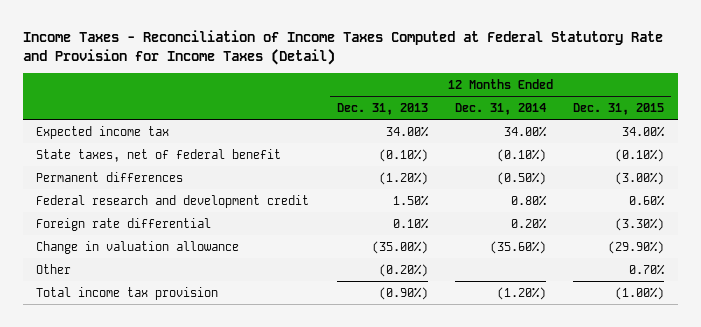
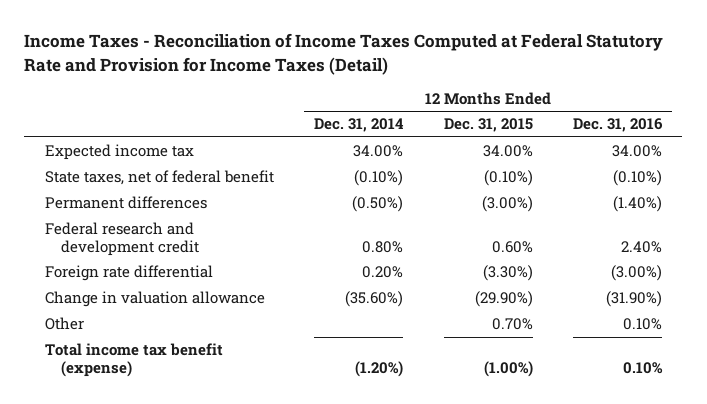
[336,102,428,115] Dec. 31, 2013 -> none
none -> [573,118,664,133] Dec. 31, 2016
[36,286,219,300] Total income tax provision -> [44,343,223,377] Total income tax benefit (expense)

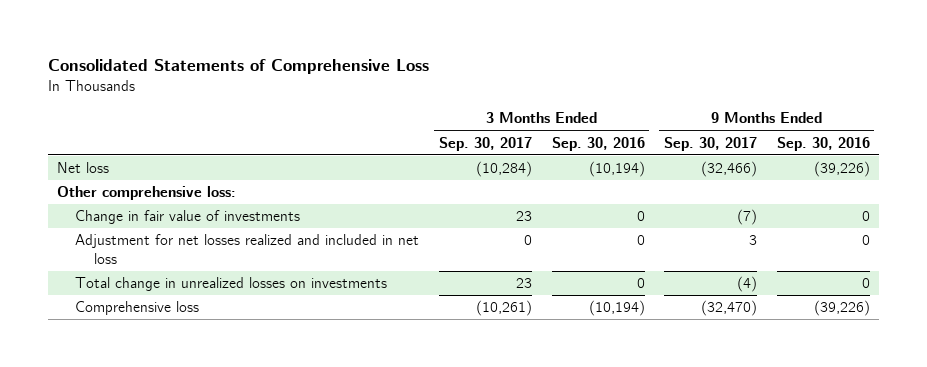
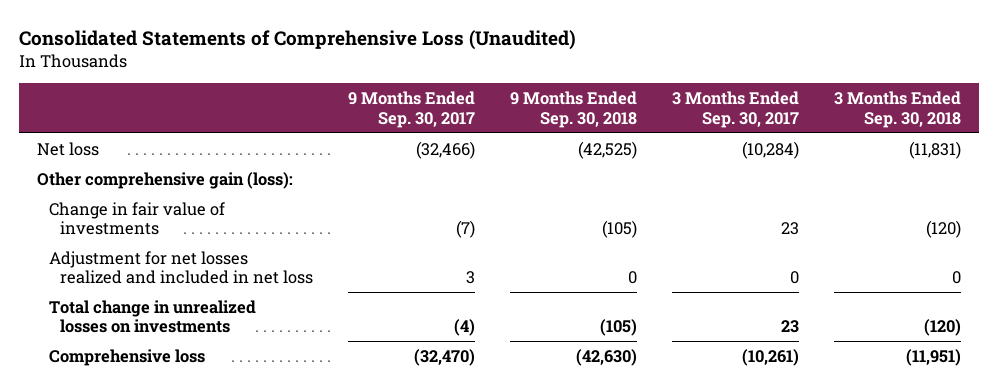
[47,58,429,74] Consolidated Statements of Comprehensive Loss -> [19,29,577,50] Consolidated Statements of Comprehensive Loss (Unaudited)
[551,136,645,151] Sep. 30, 2016 -> none
[776,136,870,151] Sep. 30, 2016 -> none
none -> [510,91,638,128] 9 Months Ended Sep. 30, 2018
none -> [834,91,962,128] 3 Months Ended Sep. 30, 2018
[57,186,237,201] Other comprehensive loss: -> [36,171,293,189] Other comprehensive gain (loss):

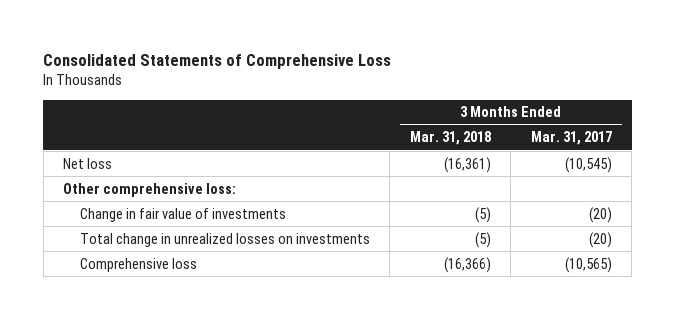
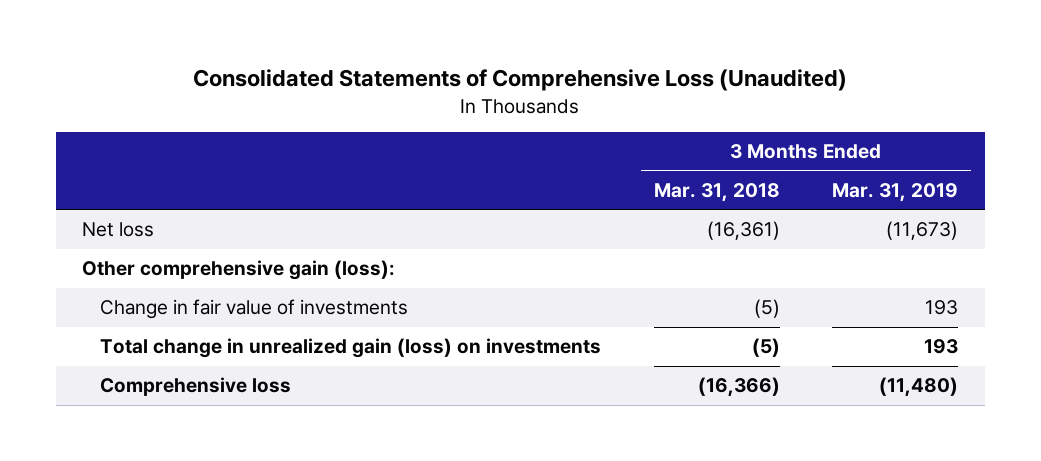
[43,53,392,69] Consolidated Statements of Comprehensive Loss -> [193,69,848,92] Consolidated Statements of Comprehensive Loss (Unaudited)
[530,131,612,146] Mar. 31, 2017 -> none
none -> [832,182,959,202] Mar. 31, 2019
[63,182,237,197] Other comprehensive loss: -> [82,260,396,281] Other comprehensive gain (loss):
[79,232,370,247] Total change in unrealized losses on investments -> [100,338,602,359] Total change in unrealized gain (loss) on investments

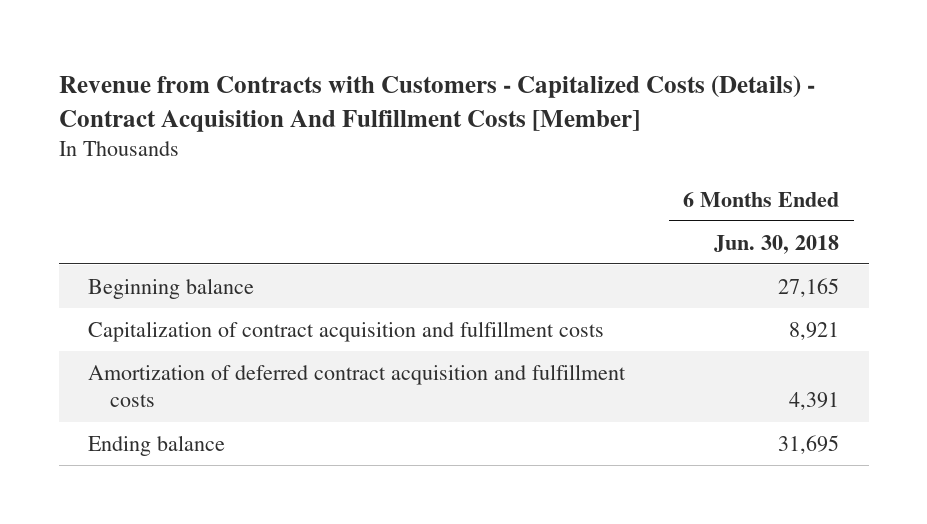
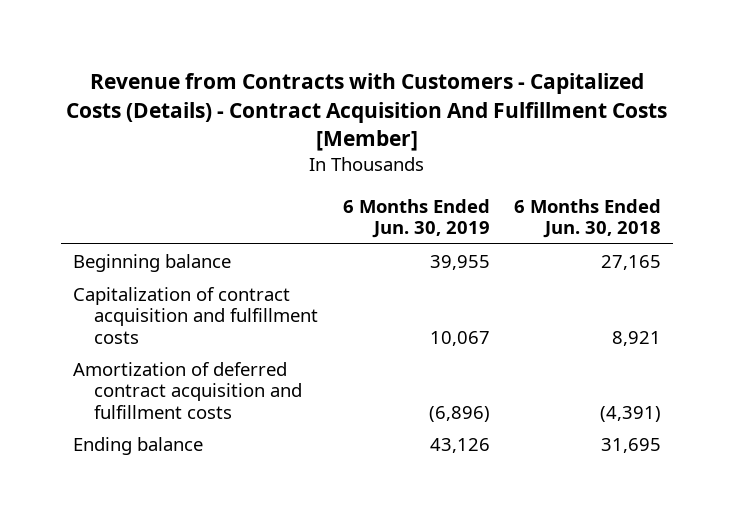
none -> [342,198,490,238] 6 Months Ended Jun. 30, 2019
[789,392,840,411] 4,391 -> [600,405,662,422] (4,391)

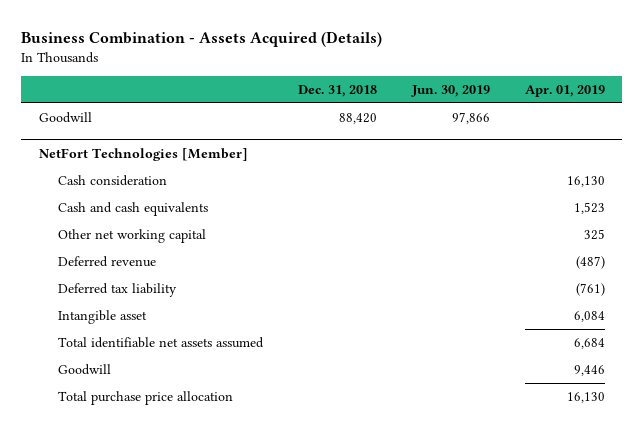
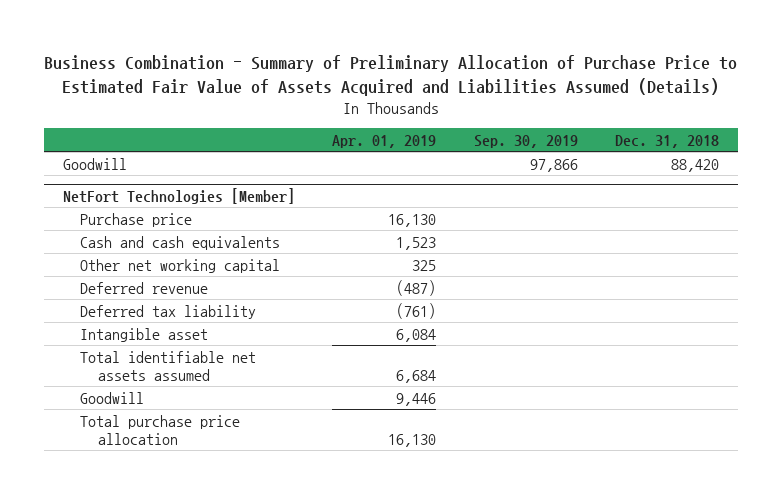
[21,30,383,47] Business Combination - Assets Acquired (Details) -> [44,55,738,97] Business Combination - Summary of Preliminary Allocation of Purchase Price to Estimated Fair Value of Assets Acquired and Liabilities Assumed (Details)
[410,84,490,97] Jun. 30, 2019 -> none
none -> [473,134,578,148] Sep. 30, 2019
[57,175,167,187] Cash consideration -> [80,212,193,227] Purchase price

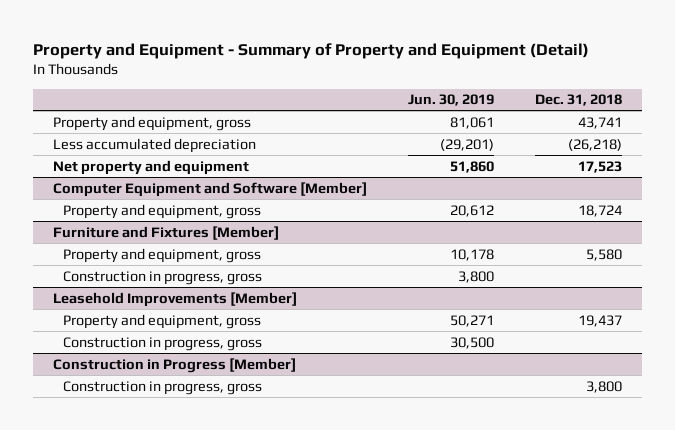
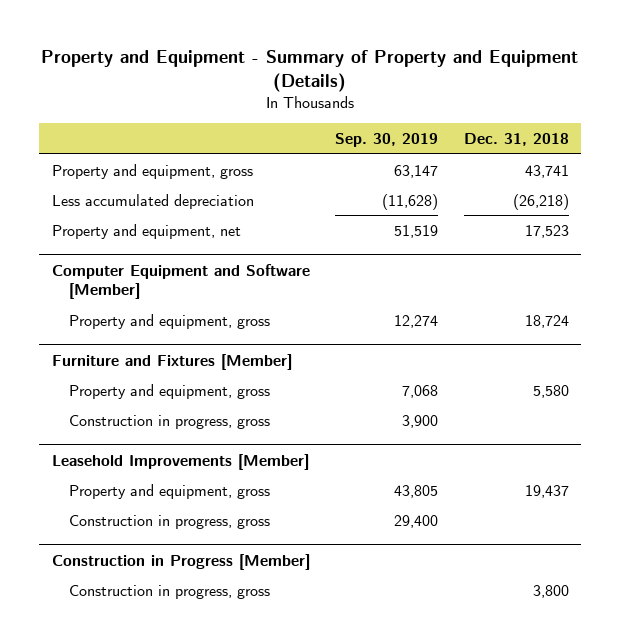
[32,43,589,60] Property and Equipment - Summary of Property and Equipment (Detail) -> [41,50,579,93] Property and Equipment - Summary of Property and Equipment (Details)
[407,94,494,107] Jun. 30, 2019 -> none
none -> [335,132,439,147] Sep. 30, 2019
[53,159,250,175] Net property and equipment -> [52,223,242,239] Property and equipment, net

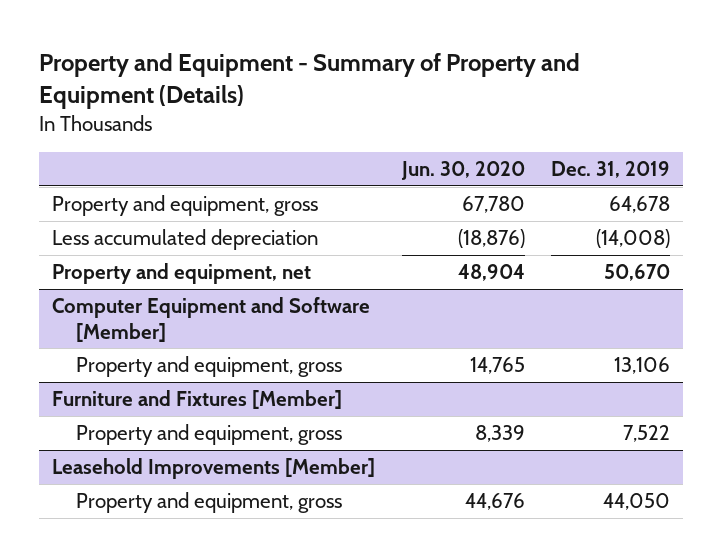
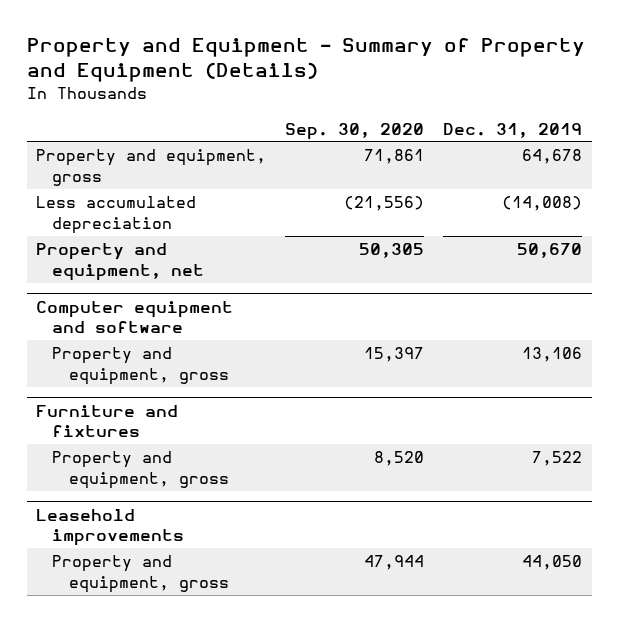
[400,161,525,181] Jun. 30, 2020 -> none
none -> [285,122,425,140] Sep. 30, 2020
[52,297,371,342] Computer Equipment and Software [Member] -> [36,300,234,334] Computer equipment and software
[52,390,343,410] Furniture and Fixtures [Member] -> [36,404,179,438] Furniture and fixtures
[52,458,376,480] Leasehold Improvements [Member] -> [36,508,185,547] Leasehold improvements

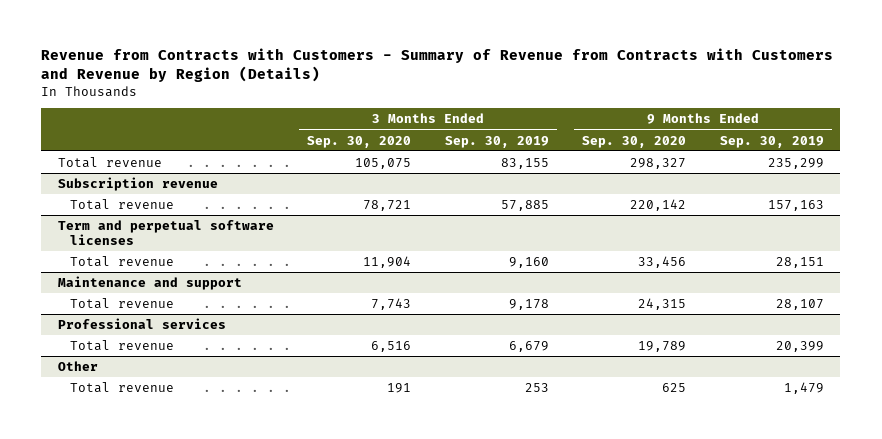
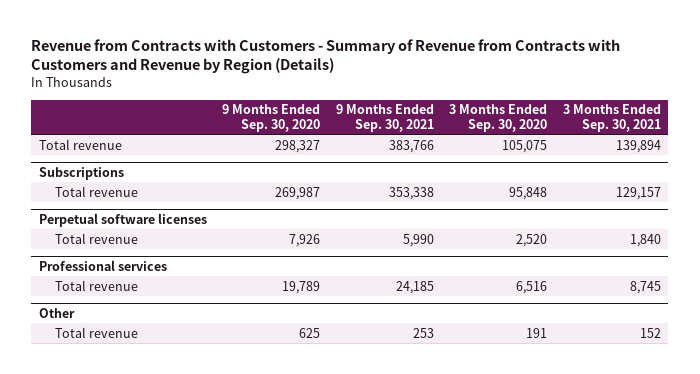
[444,135,549,148] Sep. 30, 2019 -> none
[719,135,824,148] Sep. 30, 2019 -> none
none -> [335,104,434,133] 9 Months Ended Sep. 30, 2021
none -> [562,104,661,133] 3 Months Ended Sep. 30, 2021
[57,275,242,290] Maintenance and support -> none
[70,297,175,309] Total revenue -> none
[57,176,218,191] Subscription revenue -> [39,166,125,180] Subscriptions
[363,199,412,211] 78,721 -> [509,186,548,200] 95,848
[630,198,687,211] 220,142 -> [275,186,321,200] 269,987
[57,219,274,245] Term and perpetual software licenses -> [39,212,208,227] Perpetual software licenses
[363,255,412,268] 11,904 -> [516,233,548,247] 2,520
[638,255,687,268] 33,456 -> [289,233,321,247] 7,926

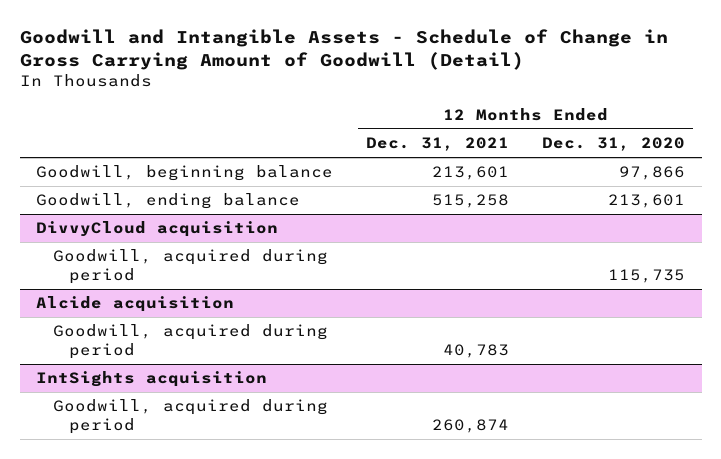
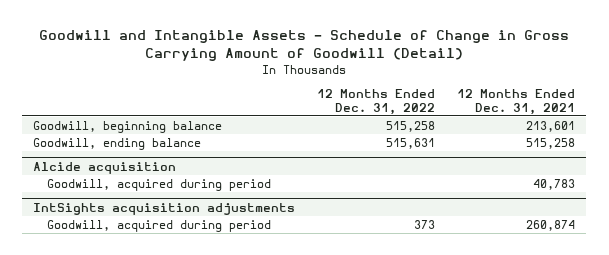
[542,137,686,152] Dec. 31, 2020 -> none
none -> [317,88,436,115] 12 Months Ended Dec. 31, 2022
[36,221,279,238] DivvyCloud acquisition -> none
[52,249,328,285] Goodwill, acquired during period -> none
[36,371,268,388] IntSights acquisition -> [33,202,296,215] IntSights acquisition adjustments

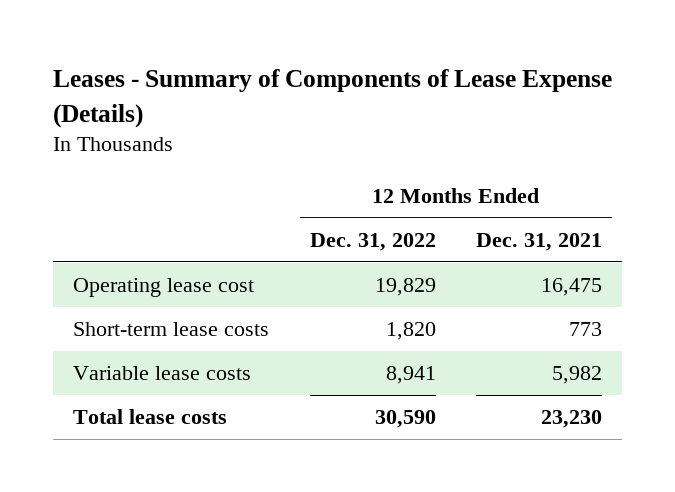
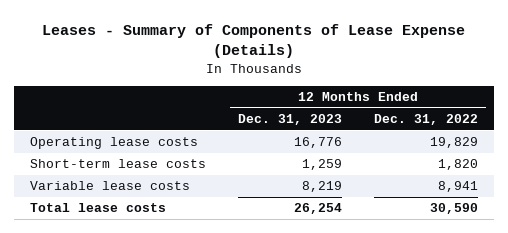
[475,232,602,251] Dec. 31, 2021 -> none
none -> [238,113,343,125] Dec. 31, 2023
[73,278,255,298] Operating lease cost -> [30,137,199,150] Operating lease costs

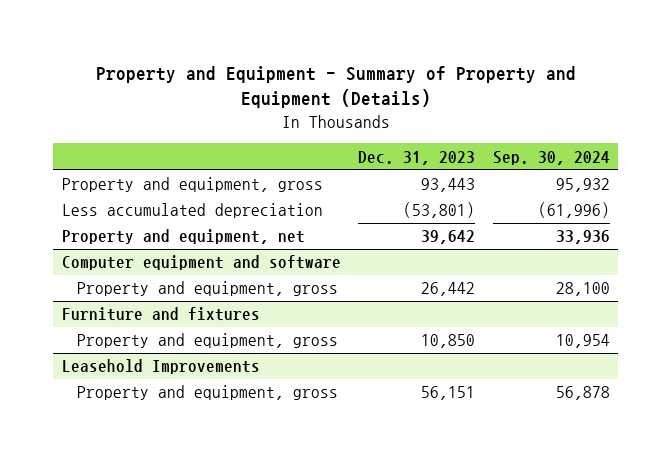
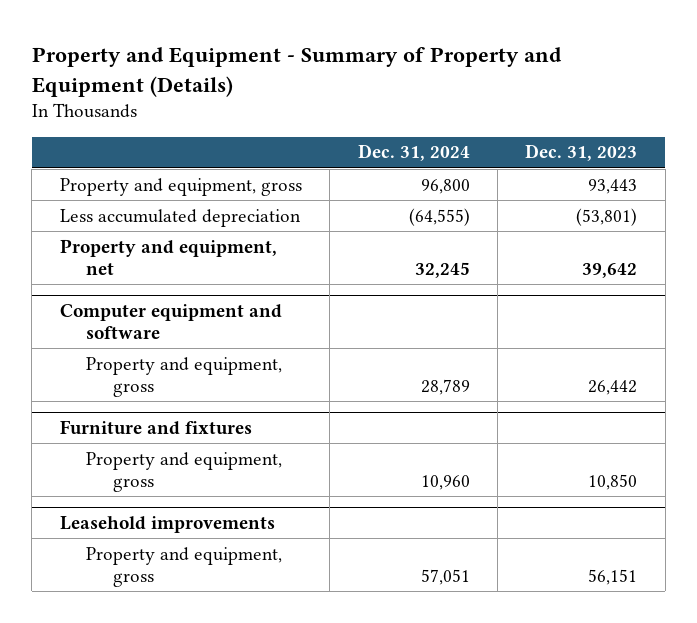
[492,150,610,165] Sep. 30, 2024 -> none
none -> [357,144,470,162] Dec. 31, 2024
[61,359,260,375] Leasehold Improvements -> [59,515,275,533] Leasehold improvements

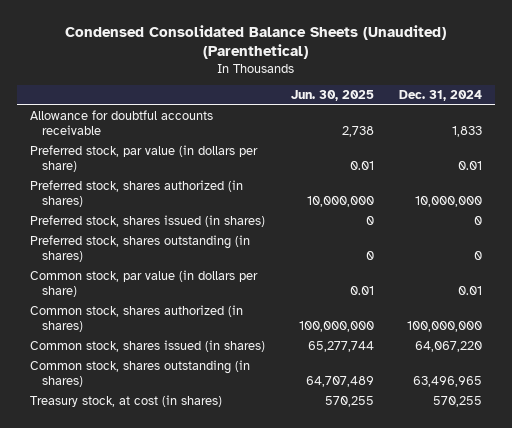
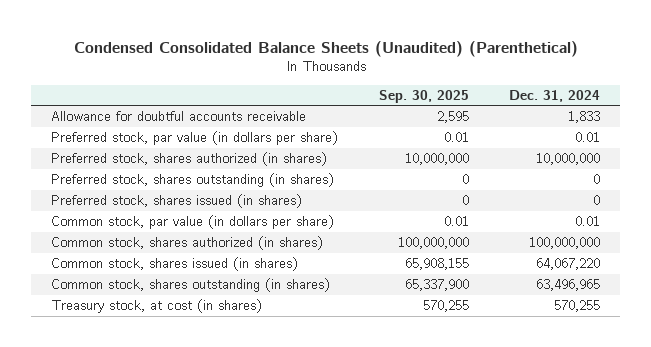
[290,90,374,102] Jun. 30, 2025 -> none
none -> [378,89,469,103] Sep. 30, 2025
[30,214,266,227] Preferred stock, shares issued (in shares) -> [51,194,303,209] Preferred stock, shares issued (in shares)

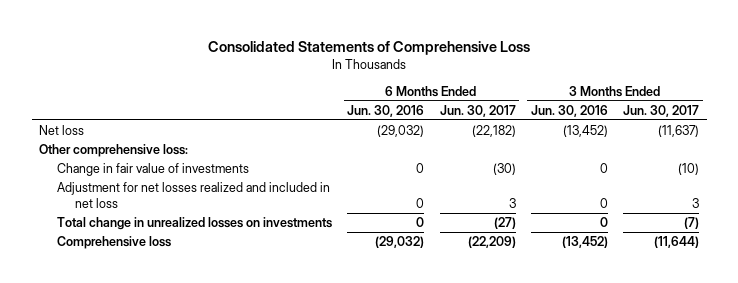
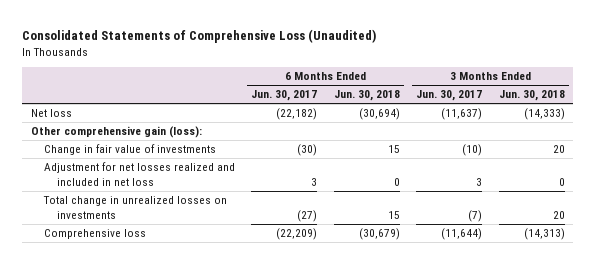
[208,40,531,55] Consolidated Statements of Comprehensive Loss -> [22,29,377,44] Consolidated Statements of Comprehensive Loss (Unaudited)
[347,104,425,117] Jun. 30, 2016 -> none
[530,104,608,117] Jun. 30, 2016 -> none
none -> [333,90,400,102] Jun. 30, 2018
none -> [499,90,566,102] Jun. 30, 2018
[39,144,189,158] Other comprehensive loss: -> [30,126,202,139] Other comprehensive gain (loss):

